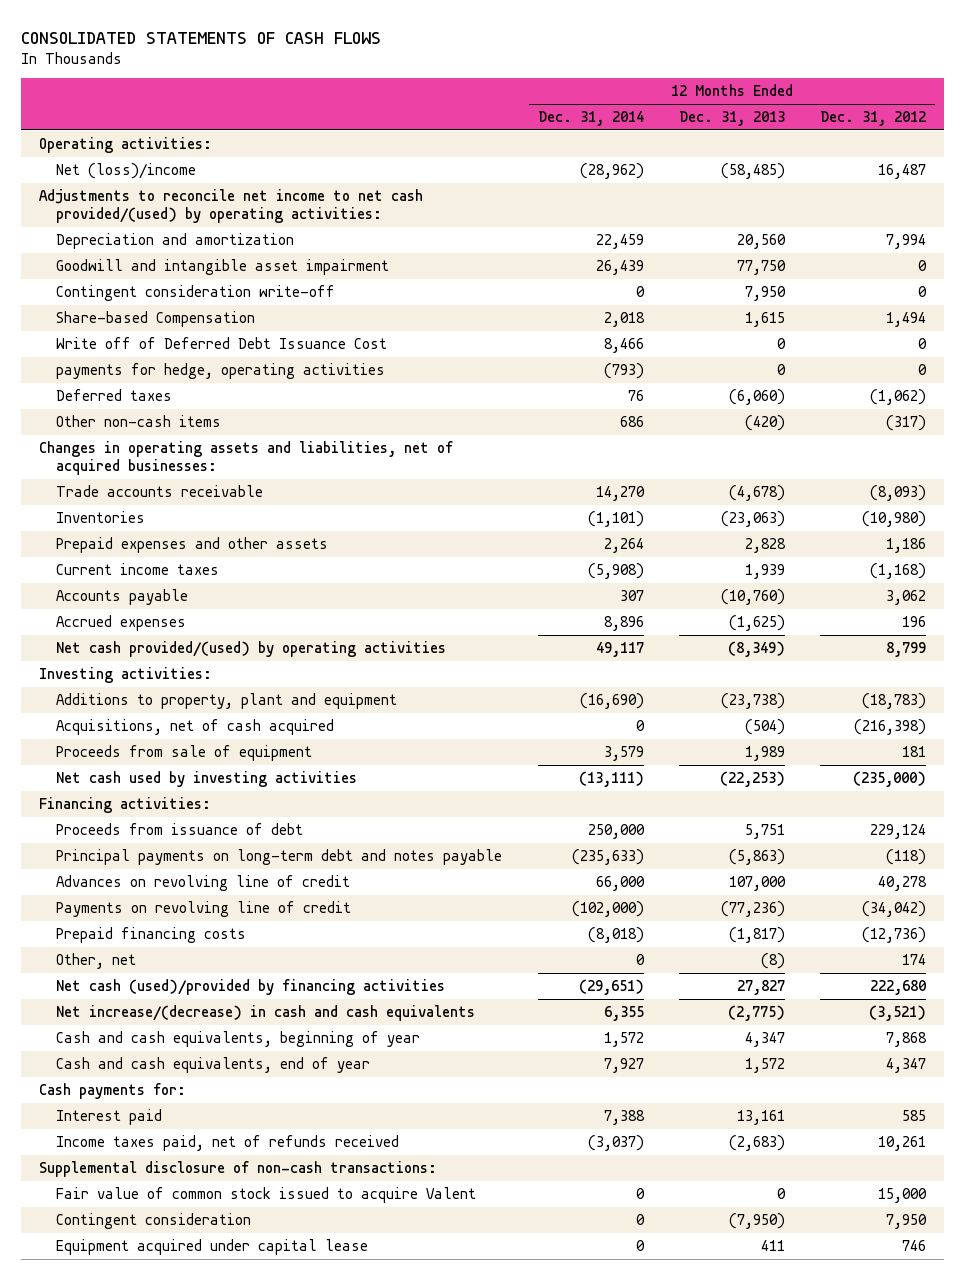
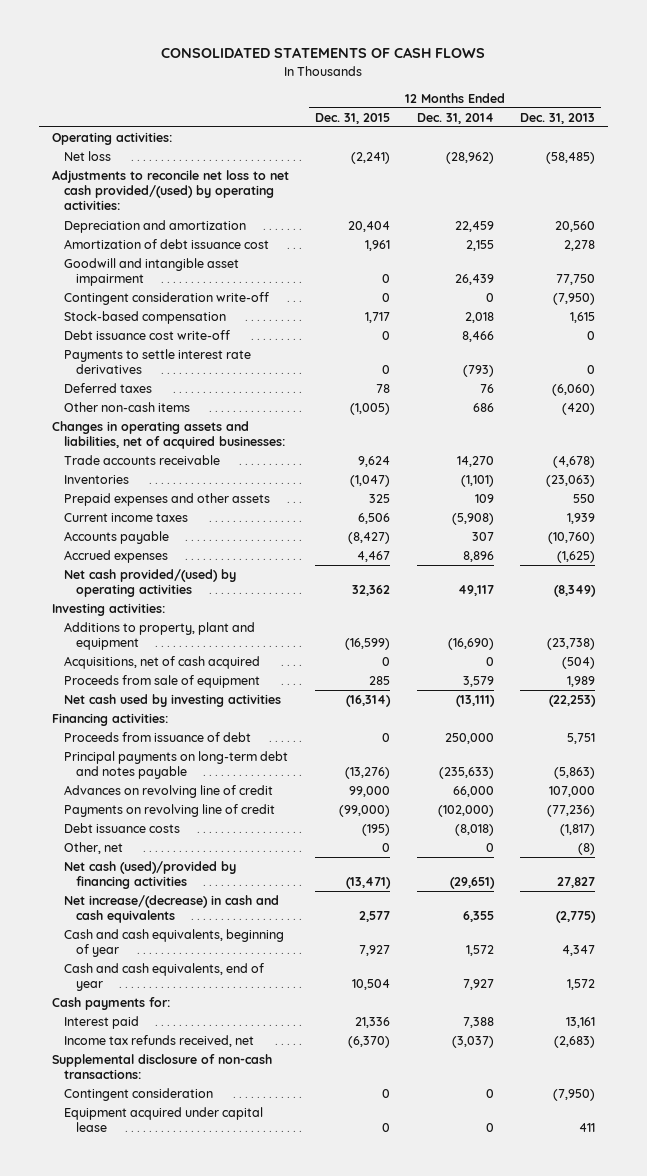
[820,111,927,127] Dec. 31, 2012 -> none
none -> [315,112,391,124] Dec. 31, 2015
[56,162,197,179] Net (loss)/income -> [63,151,111,162] Net loss
[38,188,423,223] Adjustments to reconcile net income to net cash provided/(used) by operating activities: -> [51,170,289,211] Adjustments to reconcile net loss to net cash provided/(used) by operating activities:
none -> [63,239,269,250] Amortization of debt issuance cost
[744,285,786,301] 7,950 -> [552,293,595,306] (7,950)
[56,310,256,327] Share-based Compensation -> [63,311,226,325] Stock-based compensation
[56,336,388,349] Write off of Deferred Debt Issuance Cost -> [63,330,230,341] Debt issuance cost write-off
[56,362,386,379] payments for hedge, operating activities -> [63,349,251,375] Payments to settle interest rate derivatives
[603,537,644,553] 2,264 -> [474,494,494,504] 109
[744,537,786,553] 2,828 -> [572,494,595,504] 550
[56,926,247,943] Prepaid financing costs -> [63,823,180,834] Debt issuance costs
[56,1134,400,1151] Income taxes paid, net of refunds received -> [63,1035,254,1048] Income tax refunds received, net
[56,1186,477,1203] Fair value of common stock issued to acquire Valent -> none

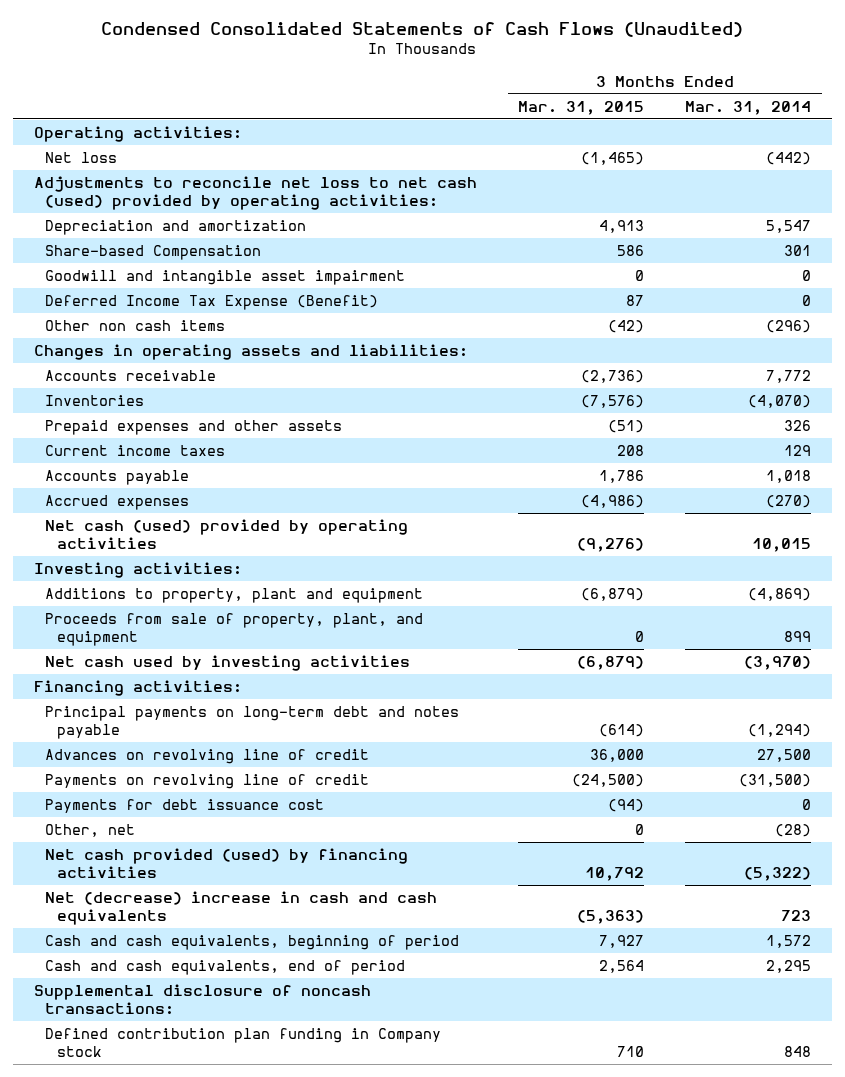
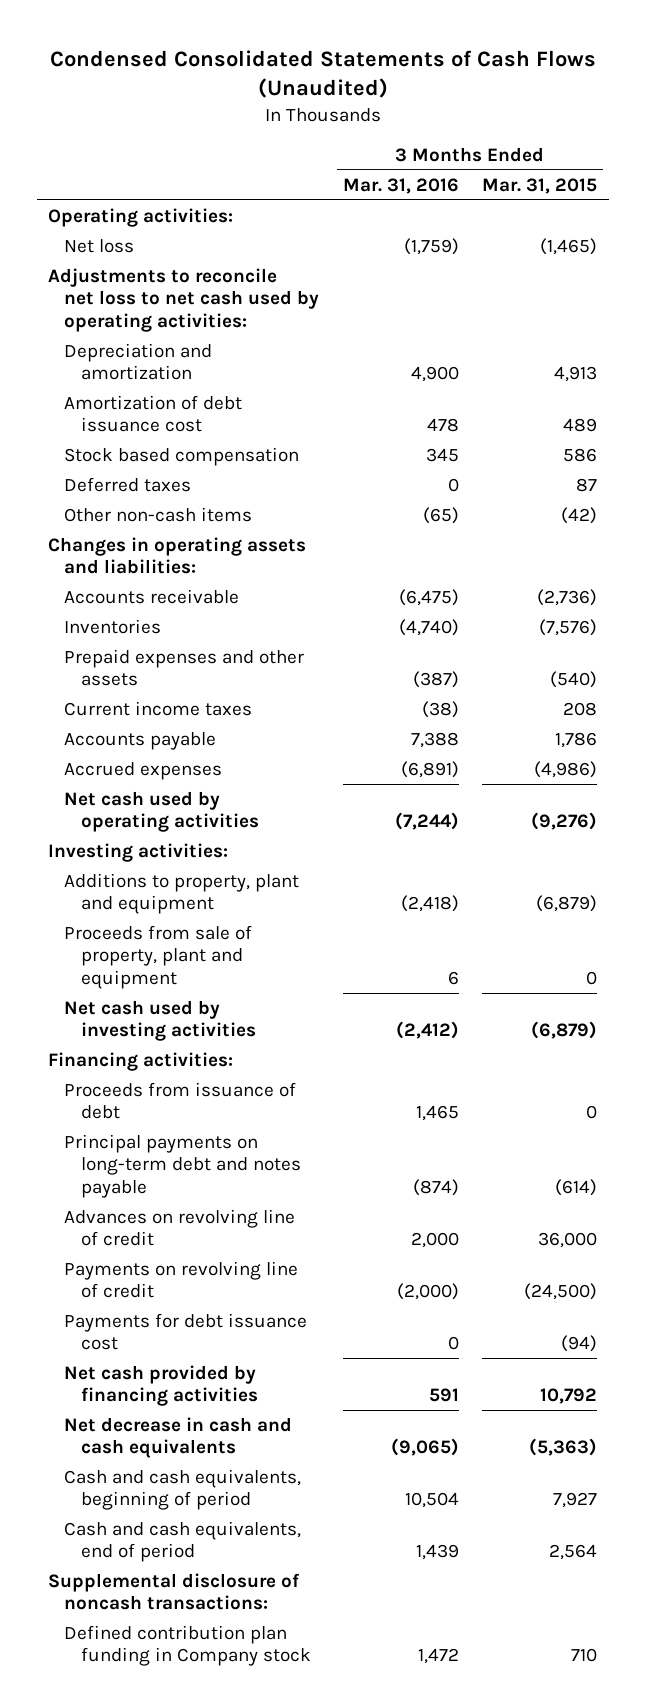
[685,100,812,115] Mar. 31, 2014 -> none
none -> [342,177,459,194] Mar. 31, 2016
[33,175,477,211] Adjustments to reconcile net loss to net cash (used) provided by operating activities: -> [48,267,320,332] Adjustments to reconcile net loss to net cash used by operating activities:
[45,269,406,285] Goodwill and intangible asset impairment -> none
none -> [64,394,243,433] Amortization of debt issuance cost
[45,244,262,260] Share-based Compensation -> [64,446,300,466] Stock based compensation
[45,294,379,310] Deferred Income Tax Expense (Benefit) -> [64,476,192,492] Deferred taxes
[45,319,226,331] Other non cash items -> [64,506,253,522] Other non-cash items
[607,419,644,433] (51) -> [549,671,597,689] (540)
[45,518,409,550] Net cash (used) provided by operating activities -> [64,790,259,833] Net cash used by operating activities
[45,612,424,647] Proceeds from sale of property, plant, and equipment -> [64,924,253,989] Proceeds from sale of property, plant and equipment
none -> [64,1081,297,1120] Proceeds from issuance of debt
[45,823,136,837] Other, net -> none
[45,847,409,879] Net cash provided (used) by financing activities -> [64,1364,258,1407] Net cash provided by financing activities
[45,890,438,926] Net (decrease) increase in cash and cash equivalents -> [64,1416,293,1459] Net decrease in cash and cash equivalents

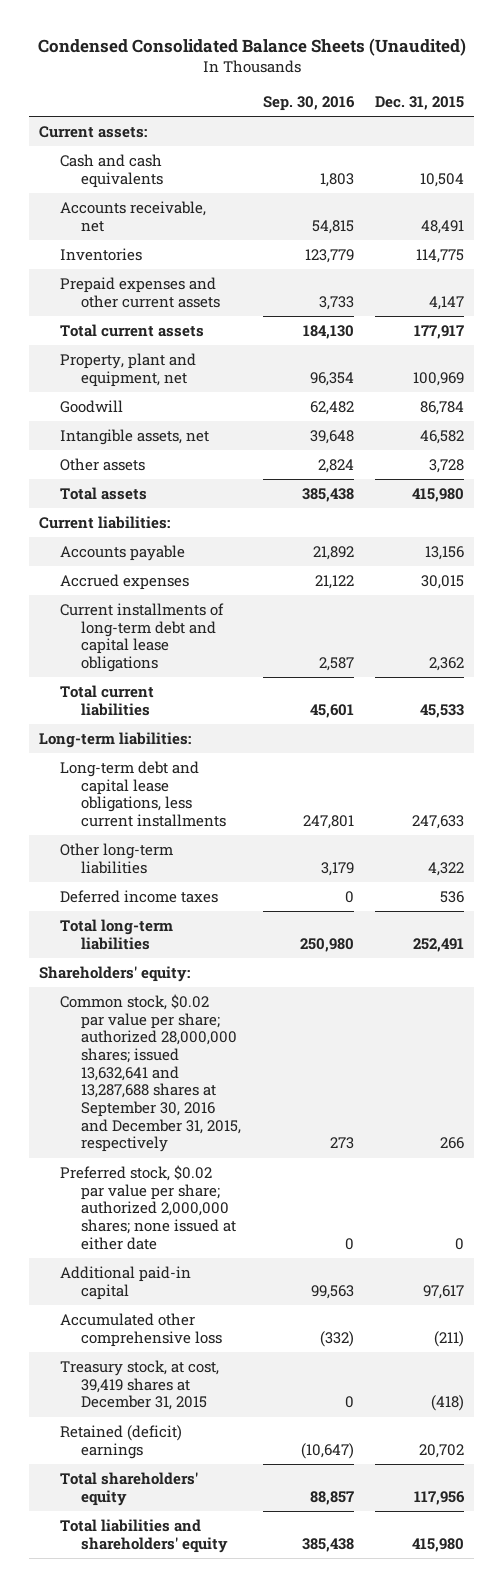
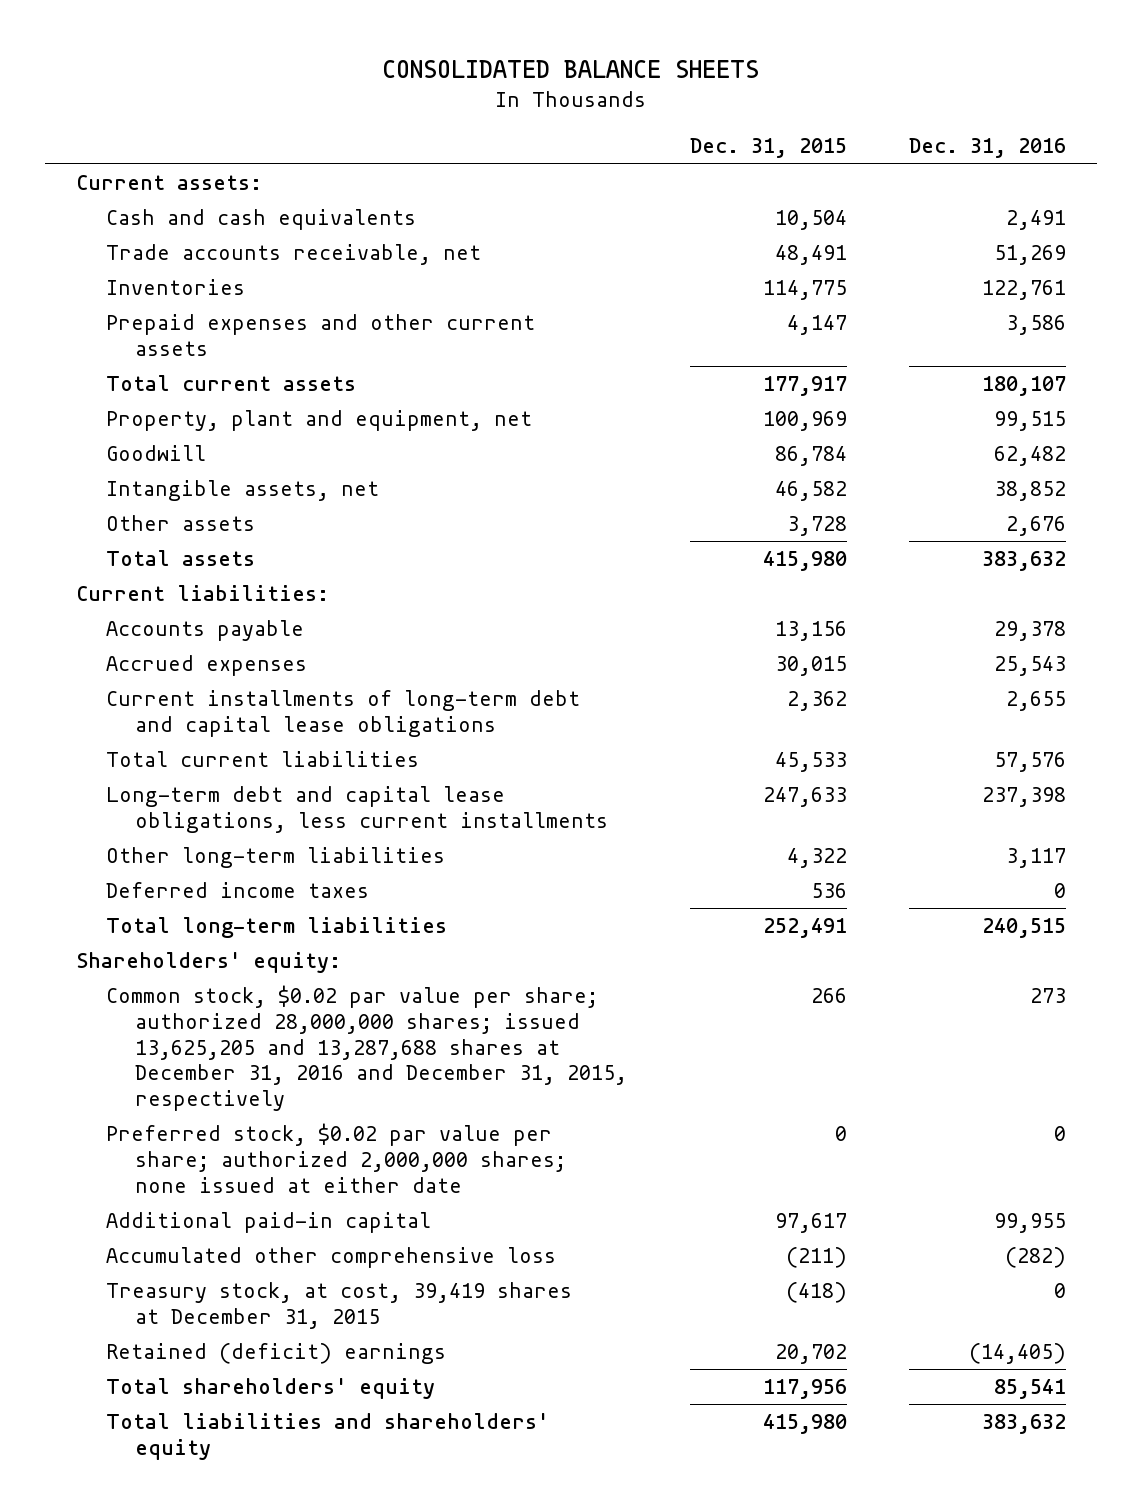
[37,37,466,56] Condensed Consolidated Balance Sheets (Unaudited) -> [382,60,760,79] CONSOLIDATED BALANCE SHEETS
[262,95,355,111] Sep. 30, 2016 -> none
none -> [908,138,1066,159] Dec. 31, 2016
[60,200,207,232] Accounts receivable, net -> [105,243,481,265] Trade accounts receivable, net
[39,731,192,748] Long-term liabilities: -> none
[60,993,242,1153] Common stock, $0.02 par value per share; authorized 28,000,000 shares; issued 13,632,641 and 13,287,688 shares at September 30, 2016 and December 31, 2015, respectively -> [105,984,628,1112] Common stock, $0.02 par value per share; authorized 28,000,000 shares; issued 13,625,205 and 13,287,688 shares at December 31, 2016 and December 31, 2015, respectively

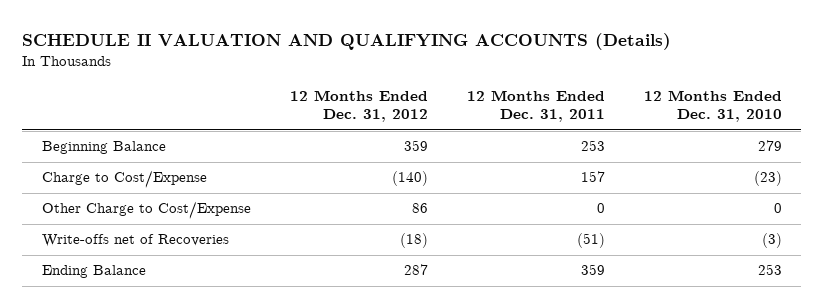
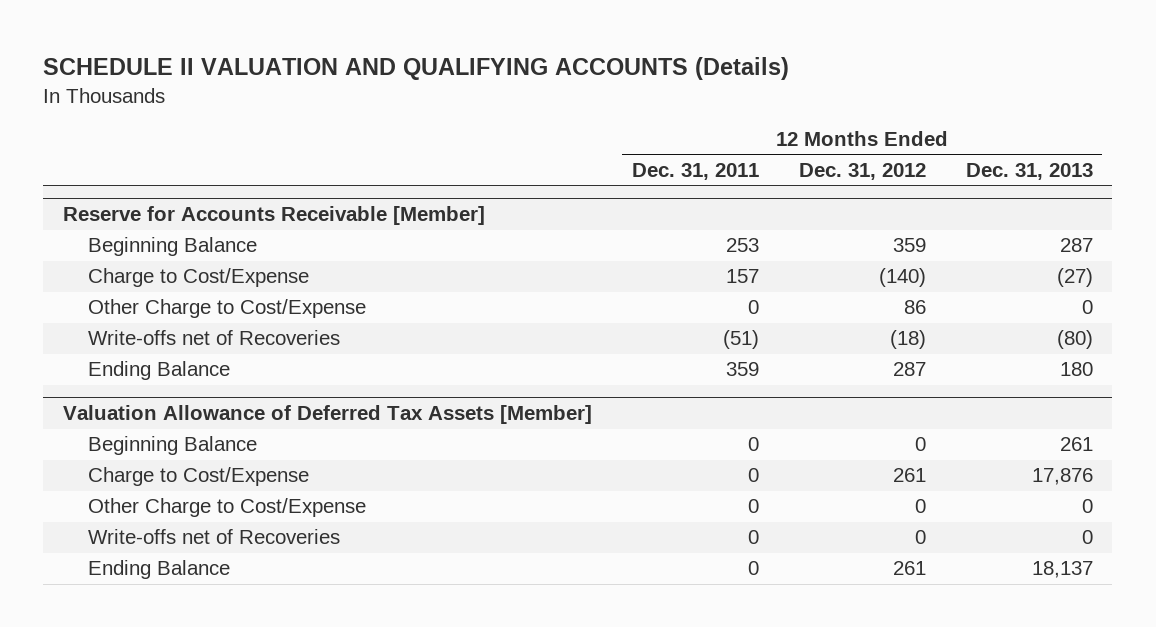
[643,89,782,123] 12 Months Ended Dec. 31, 2010 -> none
none -> [965,162,1093,180] Dec. 31, 2013
none -> [63,206,486,226] Reserve for Accounts Receivable [Member]
none -> [63,405,593,425] Valuation Allowance of Deferred Tax Assets [Member]
none -> [87,436,257,456] Beginning Balance
none -> [87,467,309,487] Charge to Cost/Expense
none -> [87,498,366,518] Other Charge to Cost/Expense
none -> [87,529,340,545] Write-offs net of Recoveries
none -> [87,560,230,580] Ending Balance

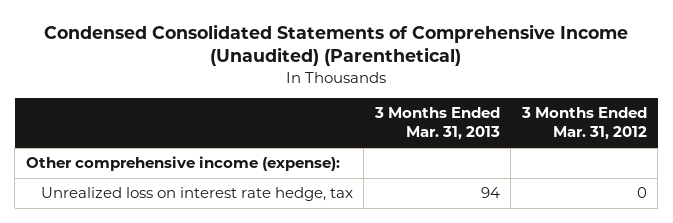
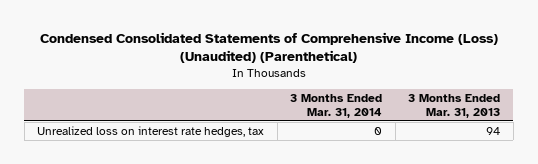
[44,23,629,67] Condensed Consolidated Statements of Comprehensive Income (Unaudited) (Parenthetical) -> [39,31,498,63] Condensed Consolidated Statements of Comprehensive Income (Loss) (Unaudited) (Parenthetical)
[520,107,647,141] 3 Months Ended Mar. 31, 2012 -> none
none -> [290,93,383,118] 3 Months Ended Mar. 31, 2014
[25,156,340,172] Other comprehensive income (expense): -> none
[40,187,353,202] Unrealized loss on interest rate hedge, tax -> [37,125,265,137] Unrealized loss on interest rate hedges, tax

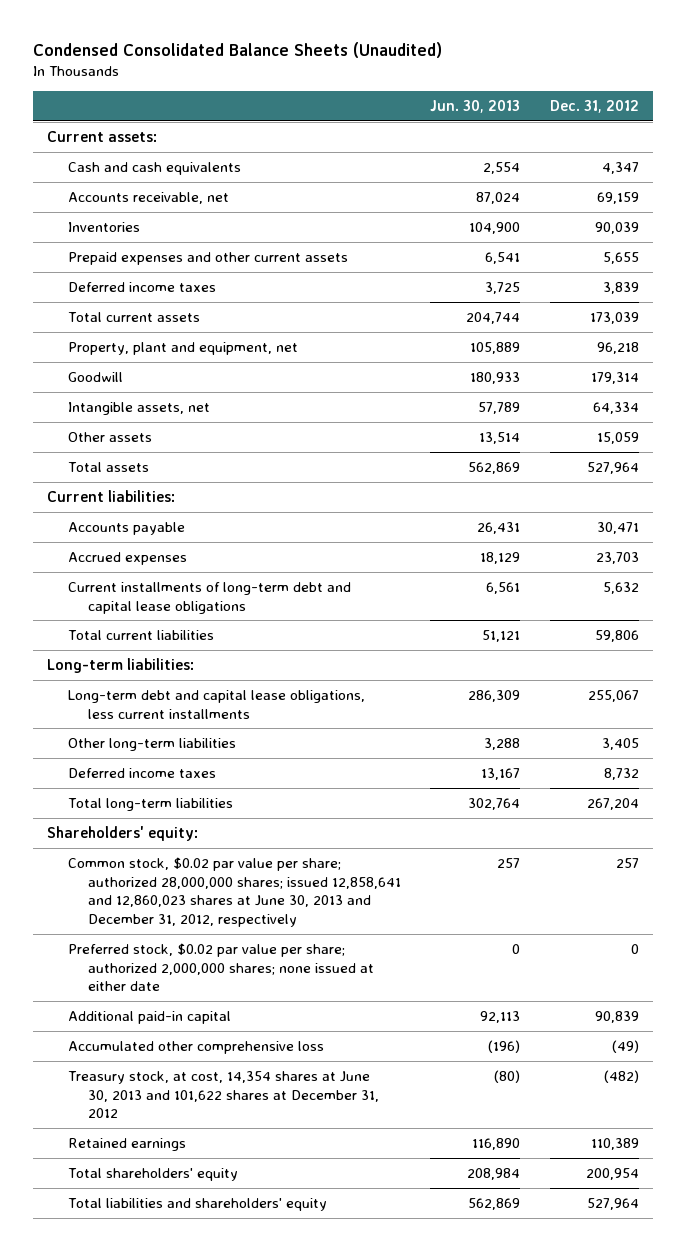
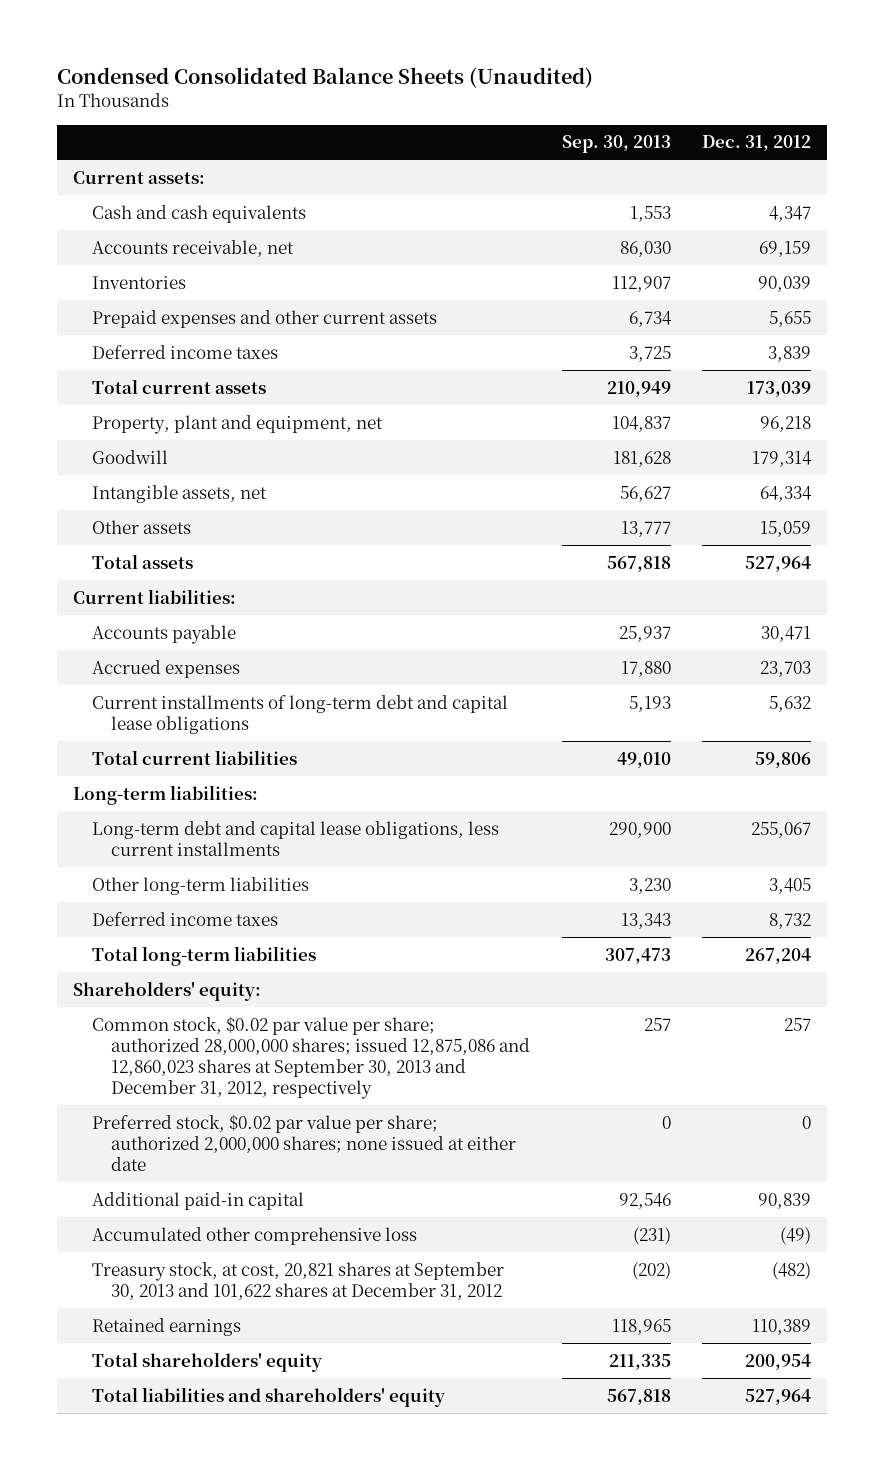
[430,99,521,113] Jun. 30, 2013 -> none
none -> [561,135,671,154] Sep. 30, 2013
[67,856,402,927] Common stock, $0.02 par value per share; authorized 28,000,000 shares; issued 12,858,641 and 12,860,023 shares at June 30, 2013 and December 31, 2012, respectively -> [92,1015,531,1099] Common stock, $0.02 par value per share; authorized 28,000,000 shares; issued 12,875,086 and 12,860,023 shares at September 30, 2013 and December 31, 2012, respectively
[67,1070,380,1119] Treasury stock, at cost, 14,354 shares at June 30, 2013 and 101,622 shares at December 31, 2012 -> [92,1261,505,1300] Treasury stock, at cost, 20,821 shares at September 30, 2013 and 101,622 shares at December 31, 2012

